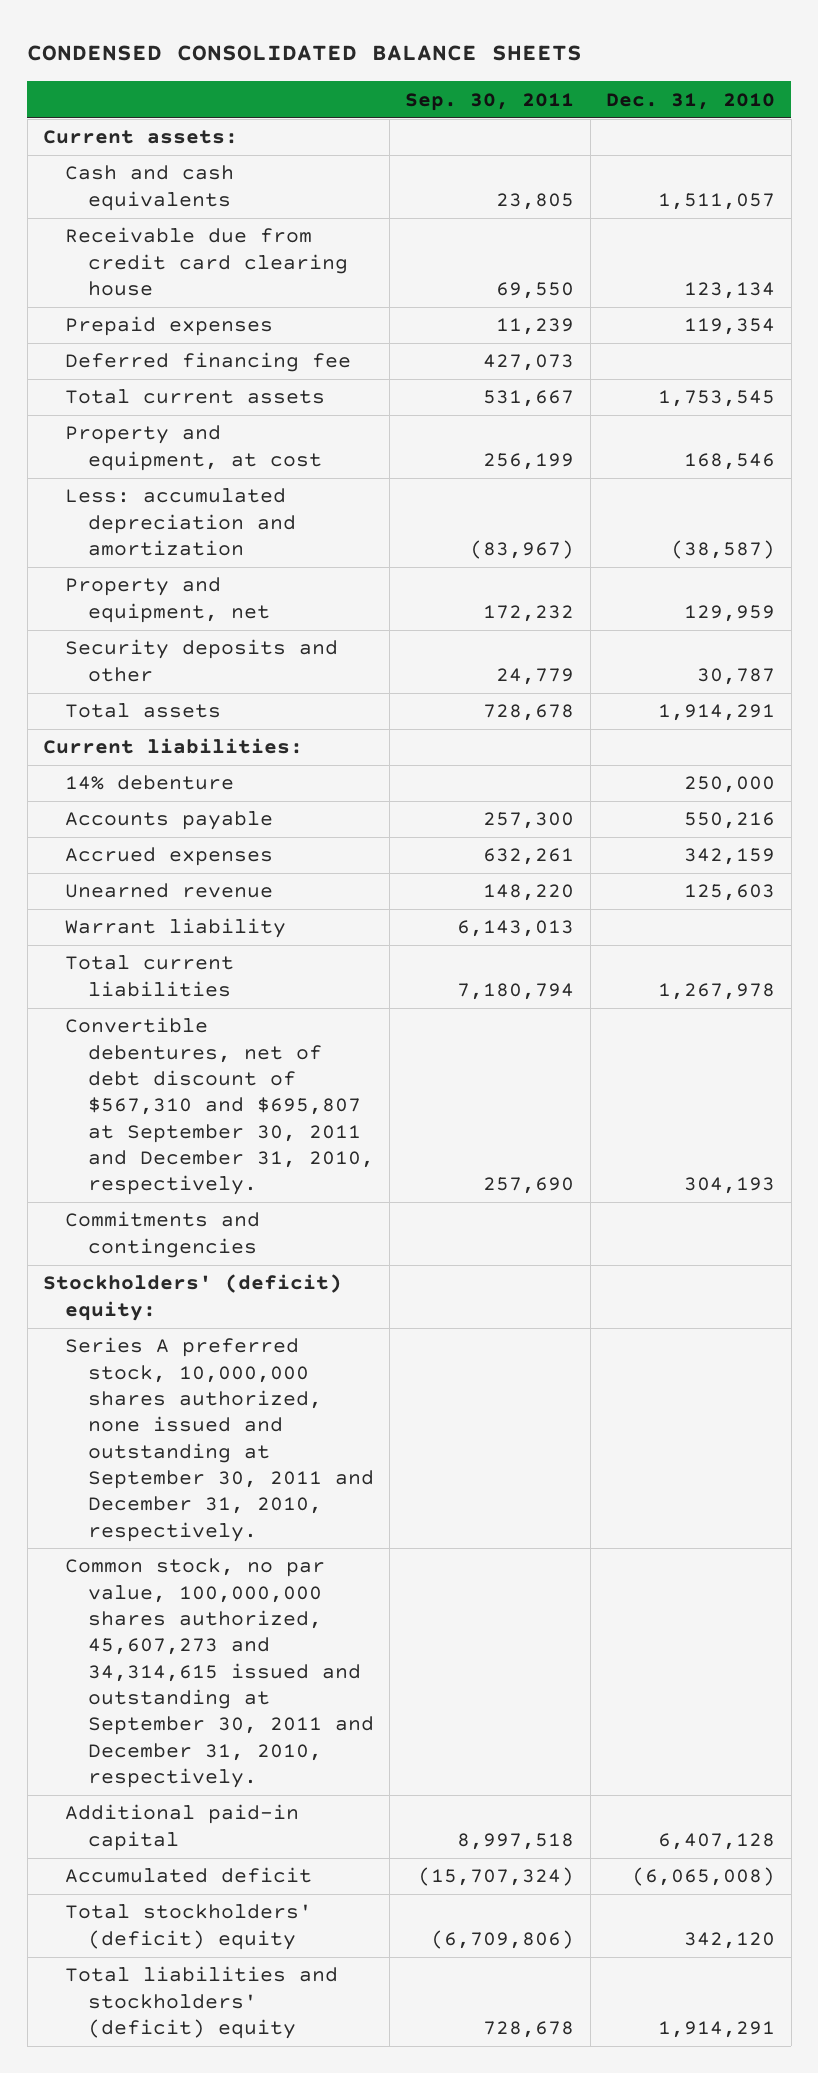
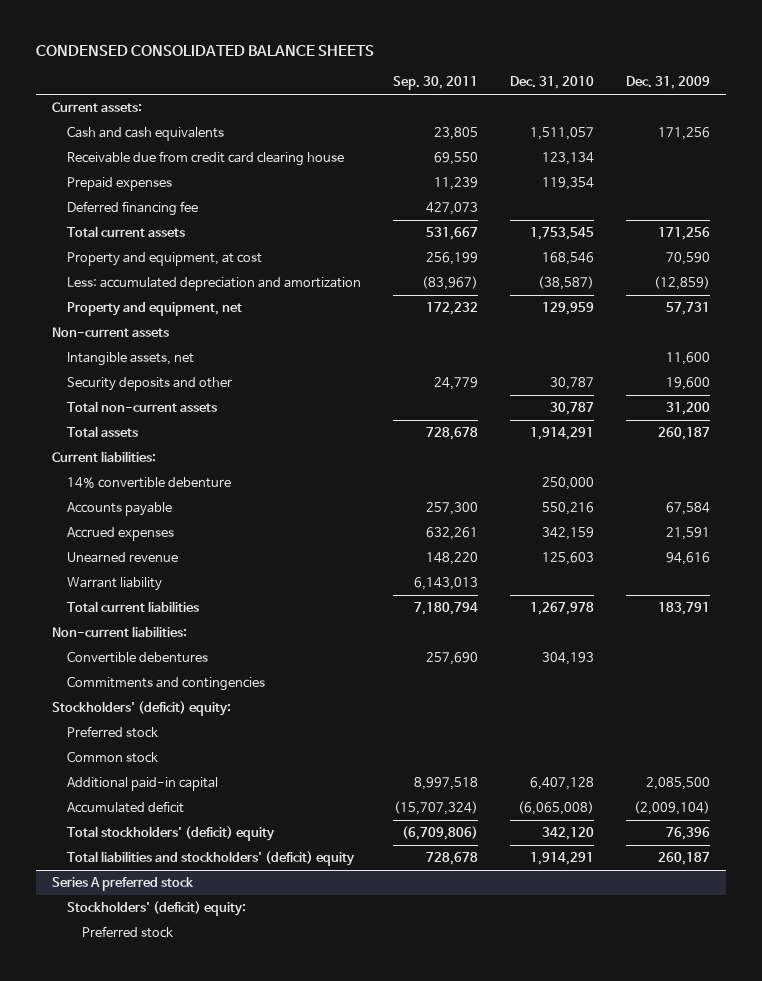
none -> [625,76,710,90] Dec. 31, 2009
none -> [52,327,170,338] Non-current assets
none -> [67,352,195,367] Intangible assets, net
none -> [67,401,218,413] Total non-current assets
[65,775,235,791] 14% debenture -> [67,477,232,489] 14% convertible debenture
none -> [52,626,188,638] Non-current liabilities:
[65,1017,374,1196] Convertible debentures, net of debt discount of $567,310 and $695,807 at September 30, 2011 and December 31, 2010, respectively. -> [67,651,209,664] Convertible debentures
[65,1337,374,1542] Series A preferred stock, 10,000,000 shares authorized, none issued and outstanding at September 30, 2011 and December 31, 2010, respectively. -> [67,726,159,739] Preferred stock
[65,1558,374,1788] Common stock, no par value, 100,000,000 shares authorized, 45,607,273 and 34,314,615 issued and outstanding at September 30, 2011 and December 31, 2010, respectively. -> [67,751,159,764] Common stock
none -> [52,877,195,892] Series A preferred stock
none -> [67,901,247,917] Stockholders' (deficit) equity:
none -> [82,926,174,939] Preferred stock

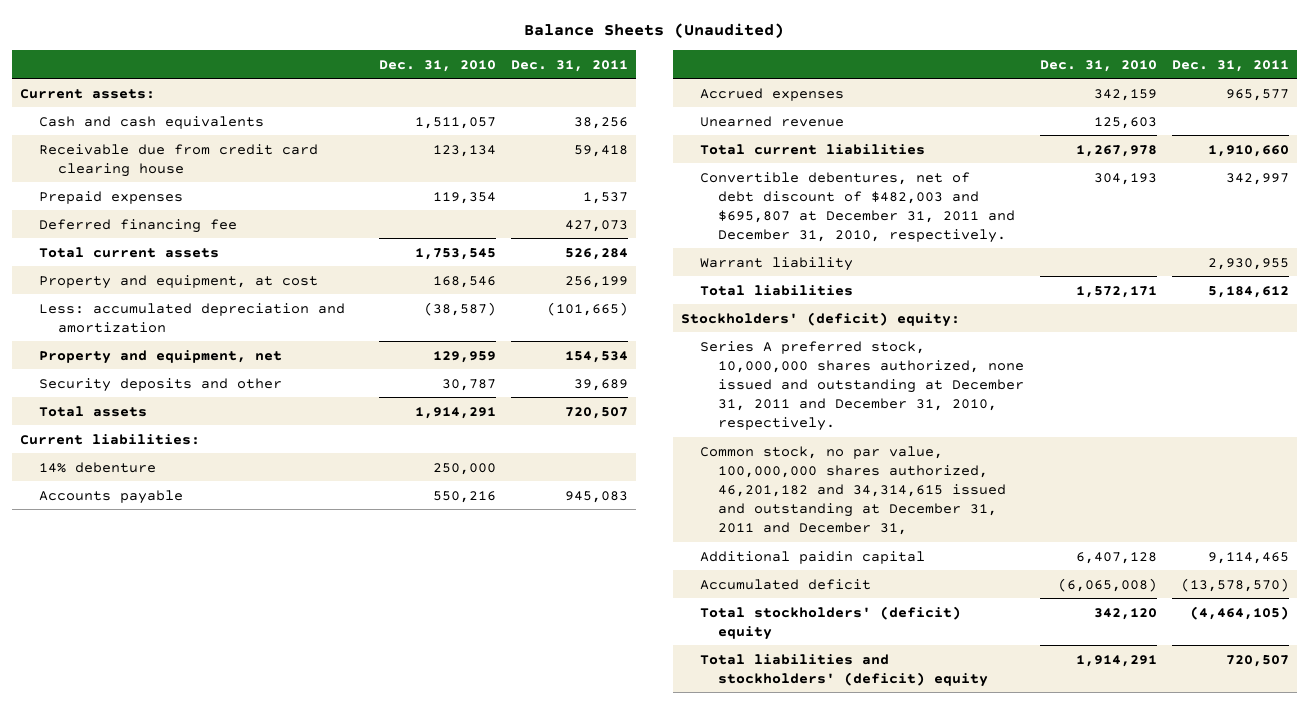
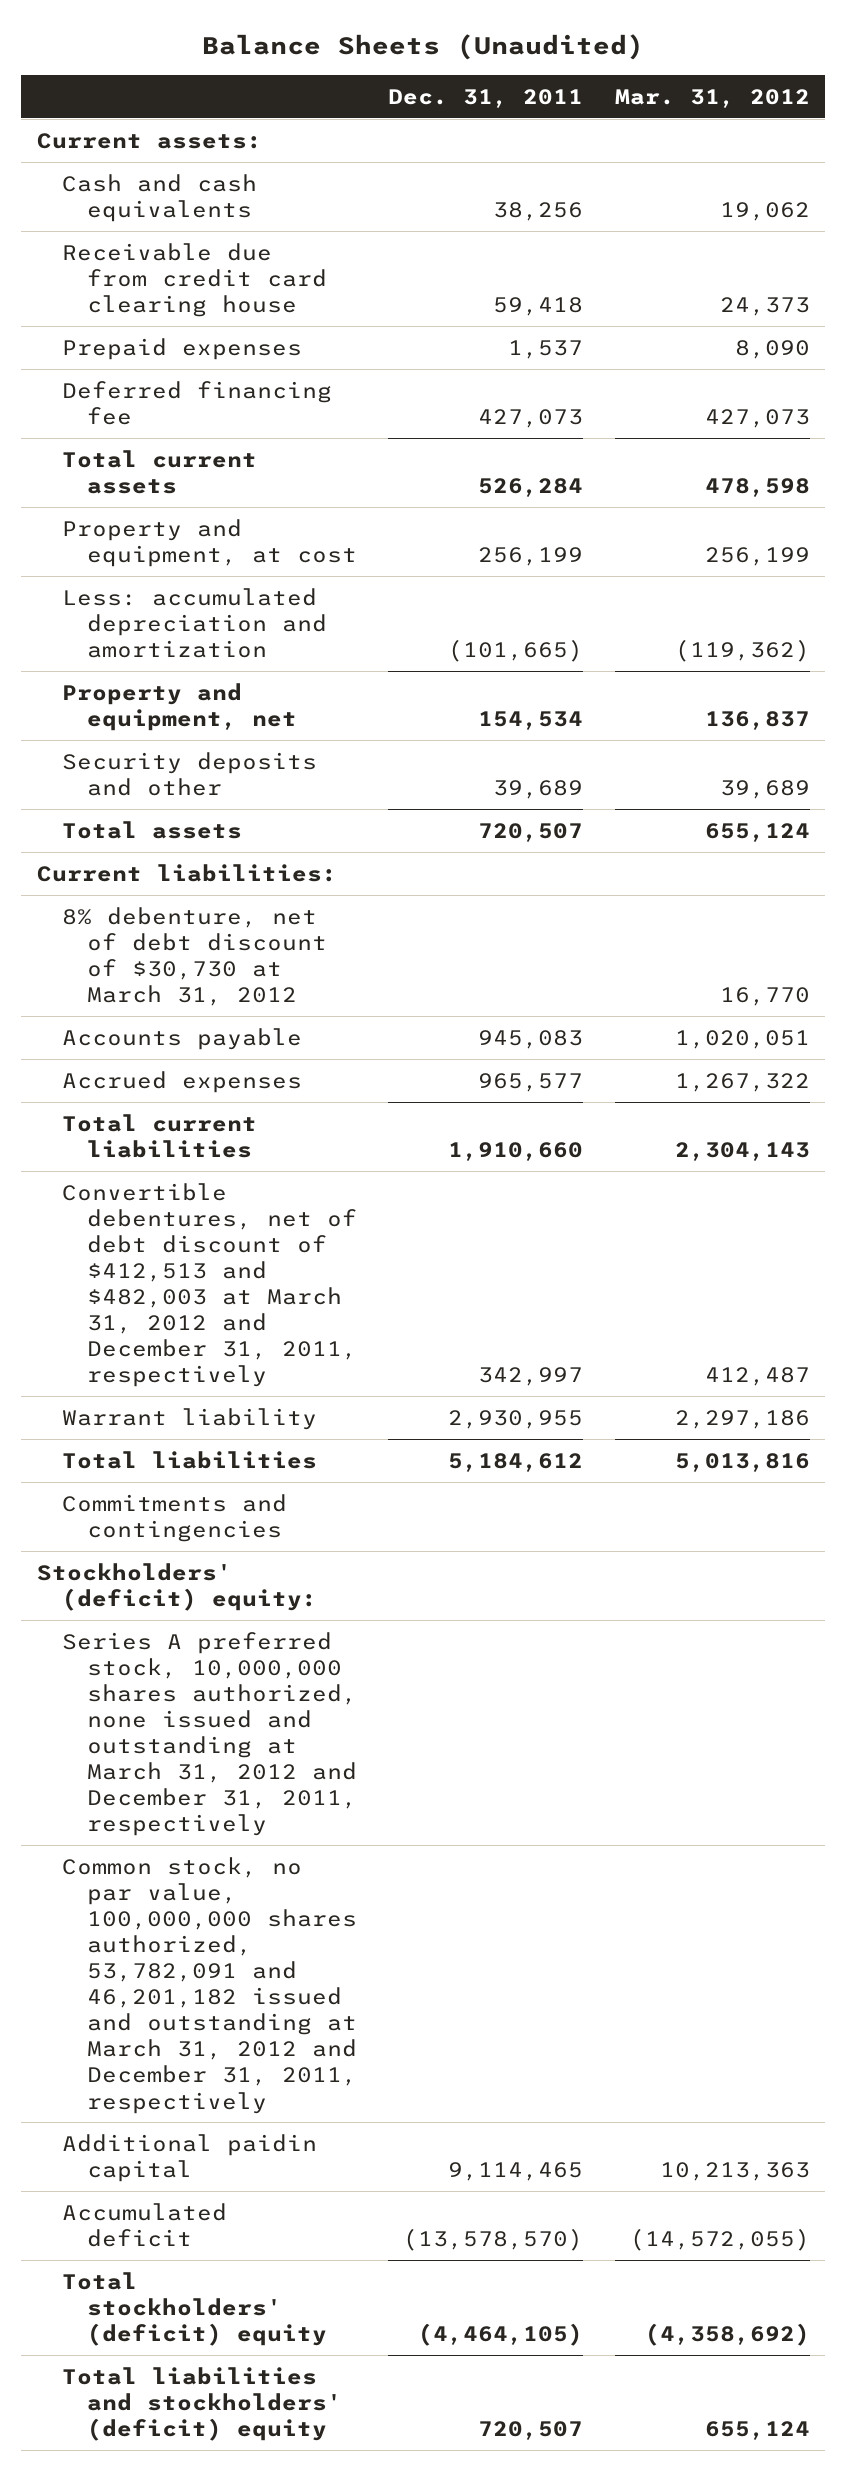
[378,59,496,72] Dec. 31, 2010 -> none
none -> [614,88,810,108] Mar. 31, 2012
[38,461,156,473] 14% debenture -> [62,906,328,1006] 8% debenture, net of debt discount of $30,730 at March 31, 2012
[699,115,844,127] Unearned revenue -> none
[699,171,1016,243] Convertible debentures, net of debt discount of $482,003 and $695,807 at December 31, 2011 and December 31, 2010, respectively. -> [62,1182,358,1388] Convertible debentures, net of debt discount of $412,513 and $482,003 at March 31, 2012 and December 31, 2011, respectively
none -> [62,1493,288,1542] Commitments and contingencies
[699,340,1025,431] Series A preferred stock, 10,000,000 shares authorized, none issued and outstanding at December 31, 2011 and December 31, 2010, respectively. -> [62,1631,358,1837] Series A preferred stock, 10,000,000 shares authorized, none issued and outstanding at March 31, 2012 and December 31, 2011, respectively
[699,445,1007,535] Common stock, no par value, 100,000,000 shares authorized, 46,201,182 and 34,314,615 issued and outstanding at December 31, 2011 and December 31, -> [62,1856,358,2114] Common stock, no par value, 100,000,000 shares authorized, 53,782,091 and 46,201,182 issued and outstanding at March 31, 2012 and December 31, 2011, respectively

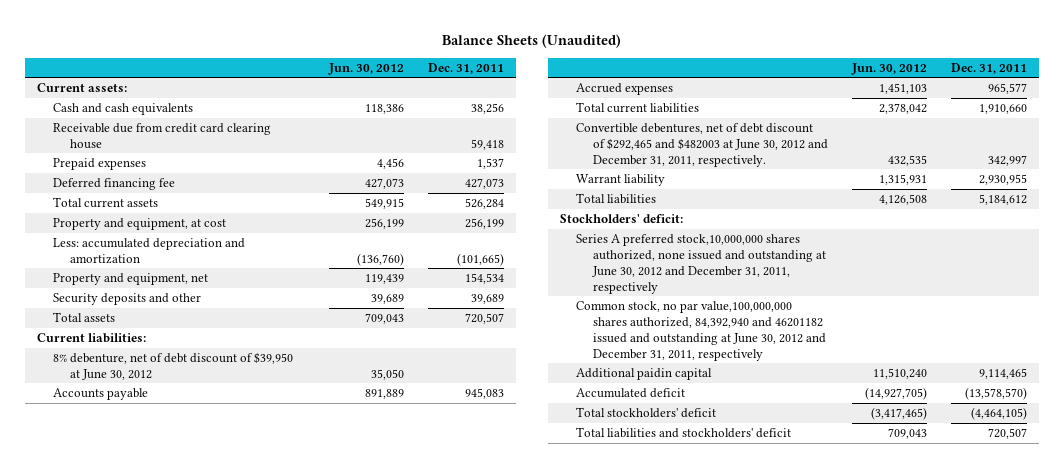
[614,88,810,108] Mar. 31, 2012 -> none
none -> [327,62,404,75] Jun. 30, 2012
[62,906,328,1006] 8% debenture, net of debt discount of $30,730 at March 31, 2012 -> [53,351,294,380] 8% debenture, net of debt discount of $39,950 at June 30, 2012
[62,1182,358,1388] Convertible debentures, net of debt discount of $412,513 and $482,003 at March 31, 2012 and December 31, 2011, respectively -> [576,122,828,167] Convertible debentures, net of debt discount of $292,465 and $482003 at June 30, 2012 and December 31, 2011, respectively.
[62,1493,288,1542] Commitments and contingencies -> none
[37,1562,318,1611] Stockholders' (deficit) equity: -> [560,213,684,223] Stockholders' deficit:
[62,1631,358,1837] Series A preferred stock, 10,000,000 shares authorized, none issued and outstanding at March 31, 2012 and December 31, 2011, respectively -> [576,233,826,294] Series A preferred stock,10,000,000 shares authorized, none issued and outstanding at June 30, 2012 and December 31, 2011, respectively
[62,1856,358,2114] Common stock, no par value, 100,000,000 shares authorized, 53,782,091 and 46,201,182 issued and outstanding at March 31, 2012 and December 31, 2011, respectively -> [576,300,826,361] Common stock, no par value,100,000,000 shares authorized, 84,392,940 and 46201182 issued and outstanding at June 30, 2012 and December 31, 2011, respectively
[62,2271,328,2346] Total stockholders' (deficit) equity -> [576,406,717,418] Total stockholders' deficit
[62,2366,343,2441] Total liabilities and stockholders' (deficit) equity -> [576,426,792,438] Total liabilities and stockholders' deficit

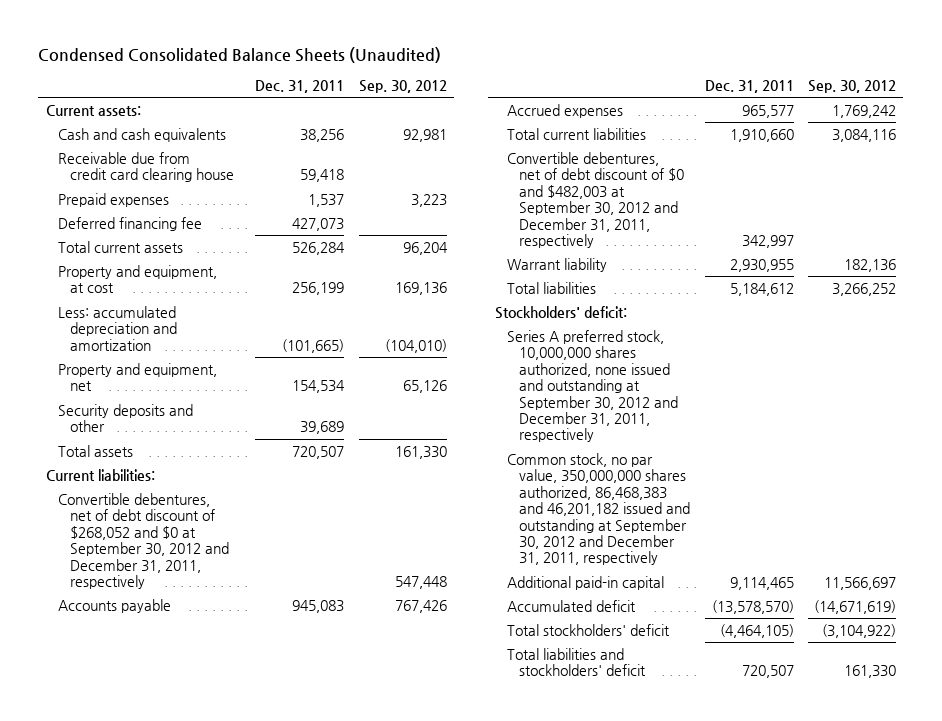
[441,34,621,49] Balance Sheets (Unaudited) -> [38,46,442,63] Condensed Consolidated Balance Sheets (Unaudited)
[327,62,404,75] Jun. 30, 2012 -> none
none -> [358,80,447,94] Sep. 30, 2012
[53,351,294,380] 8% debenture, net of debt discount of $39,950 at June 30, 2012 -> none
none -> [57,492,229,589] Convertible debentures, net of debt discount of $268,052 and $0 at September 30, 2012 and December 31, 2011, respectively
[576,122,828,167] Convertible debentures, net of debt discount of $292,465 and $482003 at June 30, 2012 and December 31, 2011, respectively. -> [507,151,685,248] Convertible debentures, net of debt discount of $0 and $482,003 at September 30, 2012 and December 31, 2011, respectively
[576,233,826,294] Series A preferred stock,10,000,000 shares authorized, none issued and outstanding at June 30, 2012 and December 31, 2011, respectively -> [507,329,679,443] Series A preferred stock, 10,000,000 shares authorized, none issued and outstanding at September 30, 2012 and December 31, 2011, respectively
[576,300,826,361] Common stock, no par value,100,000,000 shares authorized, 84,392,940 and 46201182 issued and outstanding at June 30, 2012 and December 31, 2011, respectively -> [507,452,691,566] Common stock, no par value, 350,000,000 shares authorized, 86,468,383 and 46,201,182 issued and outstanding at September 30, 2012 and December 31, 2011, respectively
[576,367,713,380] Additional paidin capital -> [507,575,665,590] Additional paid-in capital

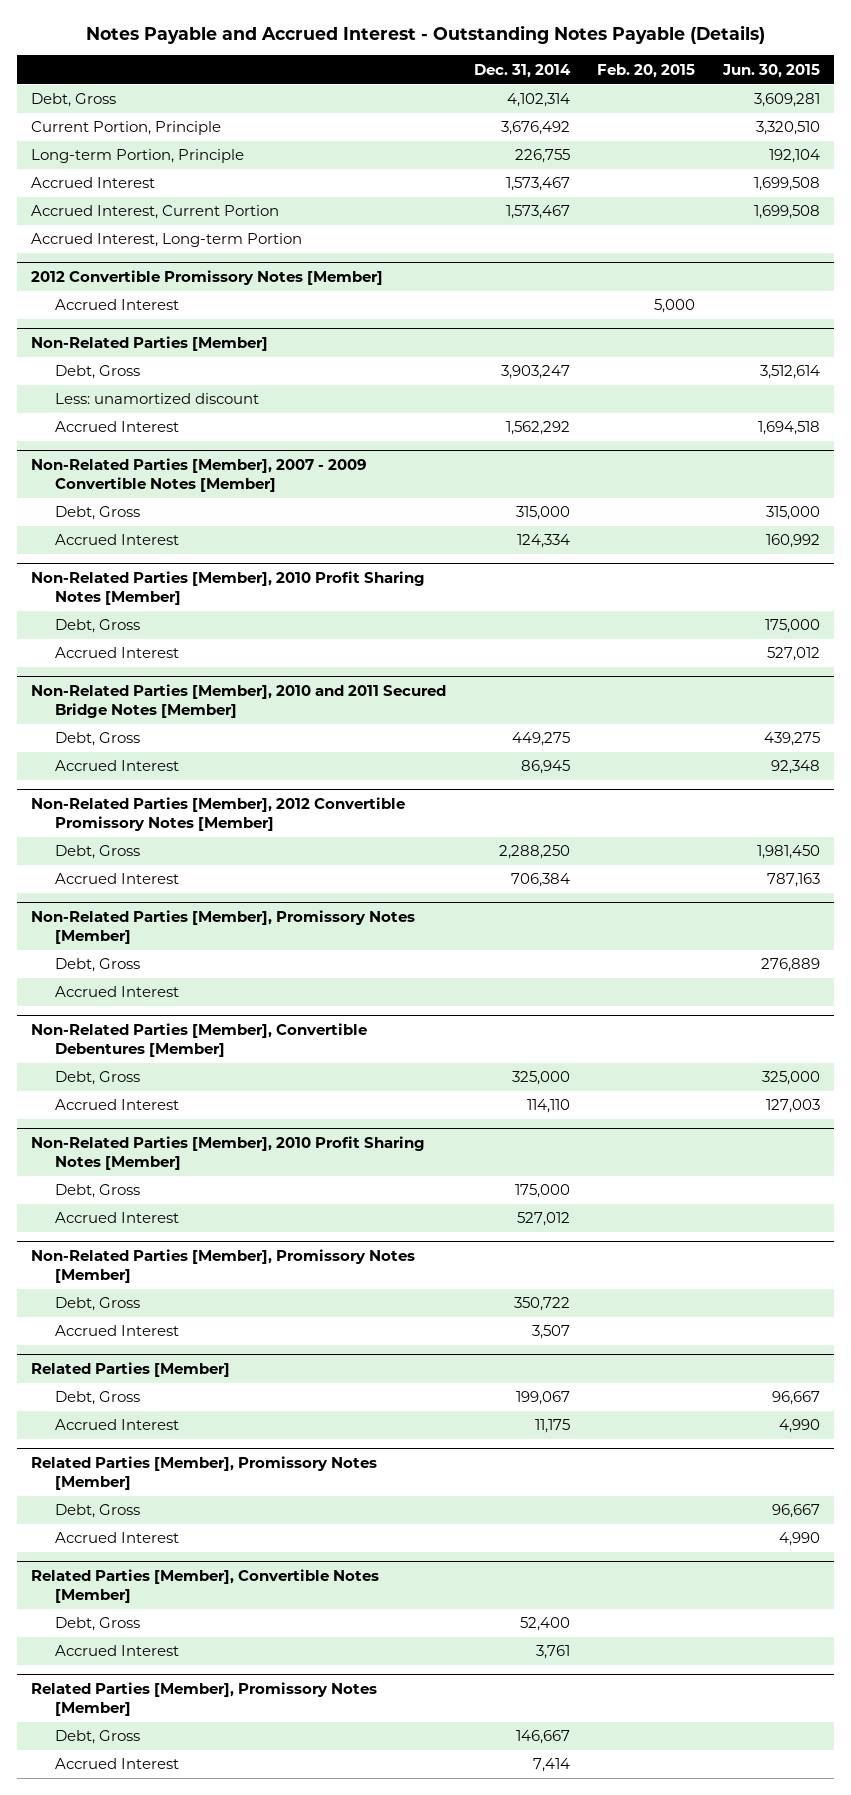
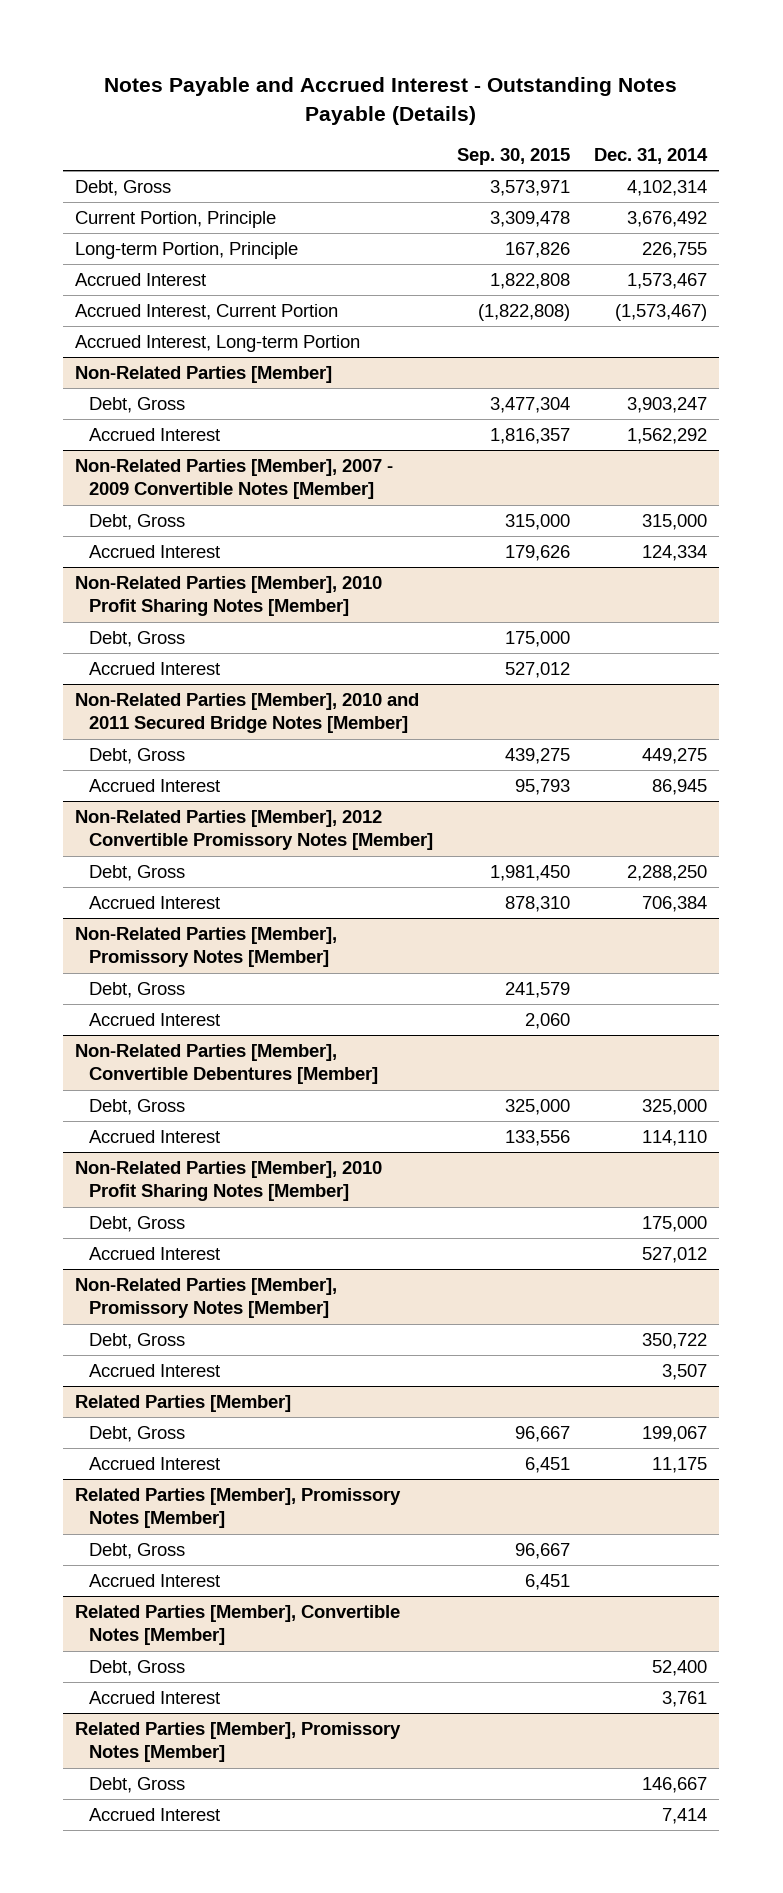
[597,63,696,78] Feb. 20, 2015 -> none
[722,63,821,78] Jun. 30, 2015 -> none
none -> [457,148,571,166] Sep. 30, 2015
[505,205,570,220] 1,573,467 -> [615,304,708,322] (1,573,467)
[30,269,383,285] 2012 Convertible Promissory Notes [Member] -> none
[54,299,179,311] Accrued Interest -> none
[54,393,259,405] Less: unamortized discount -> none

